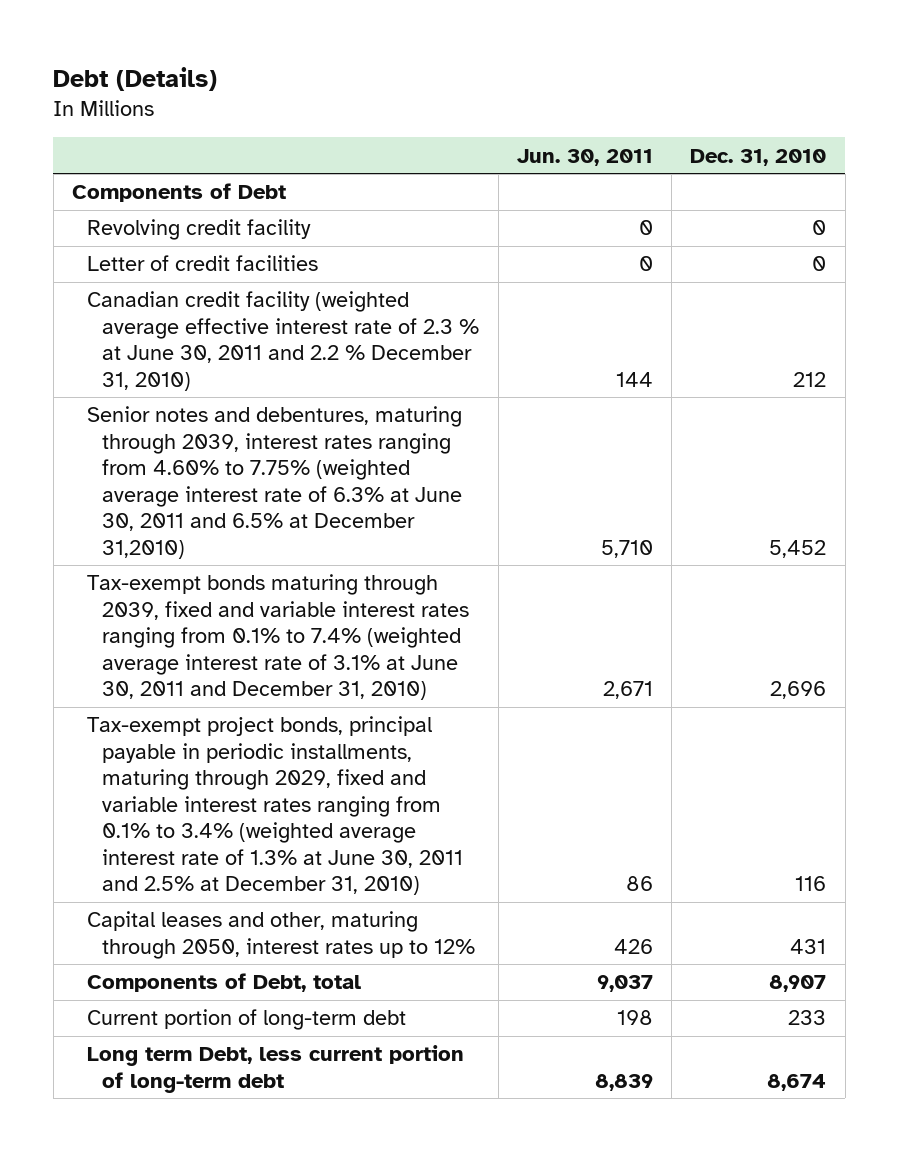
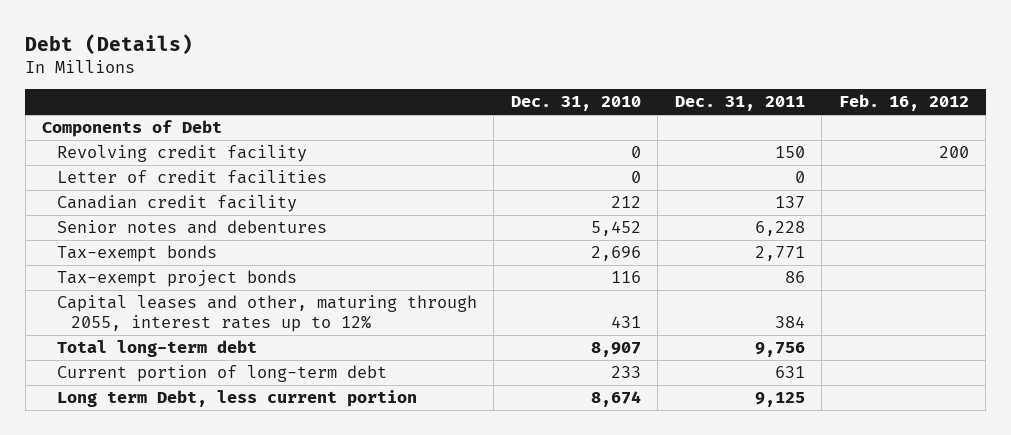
[516,148,653,166] Jun. 30, 2011 -> none
none -> [674,96,805,112] Dec. 31, 2011
none -> [838,94,969,112] Feb. 16, 2012
[87,291,480,391] Canadian credit facility (weighted average effective interest rate of 2.3 % at June 30, 2011 and 2.2 % December 31, 2010) -> [56,195,297,213] Canadian credit facility
[87,406,463,559] Senior notes and debentures, maturing through 2039, interest rates ranging from 4.60% to 7.75% (weighted average interest rate of 6.3% at June 30, 2011 and 6.5% at December 31,2010) -> [56,220,327,235] Senior notes and debentures
[87,574,470,701] Tax-exempt bonds maturing through 2039, fixed and variable interest rates ranging from 0.1% to 7.4% (weighted average interest rate of 3.1% at June 30, 2011 and December 31, 2010) -> [56,245,217,263] Tax-exempt bonds
[87,716,464,896] Tax-exempt project bonds, principal payable in periodic installments, maturing through 2029, fixed and variable interest rates ranging from 0.1% to 3.4% (weighted average interest rate of 1.3% at June 30, 2011 and 2.5% at December 31, 2010) -> [56,270,297,288] Tax-exempt project bonds
[87,911,476,959] Capital leases and other, maturing through 2050, interest rates up to 12% -> [56,295,477,333] Capital leases and other, maturing through 2055, interest rates up to 12%
[87,973,362,993] Components of Debt, total -> [56,340,257,358] Total long-term debt
[87,1045,465,1093] Long term Debt, less current portion of long-term debt -> [56,390,417,408] Long term Debt, less current portion

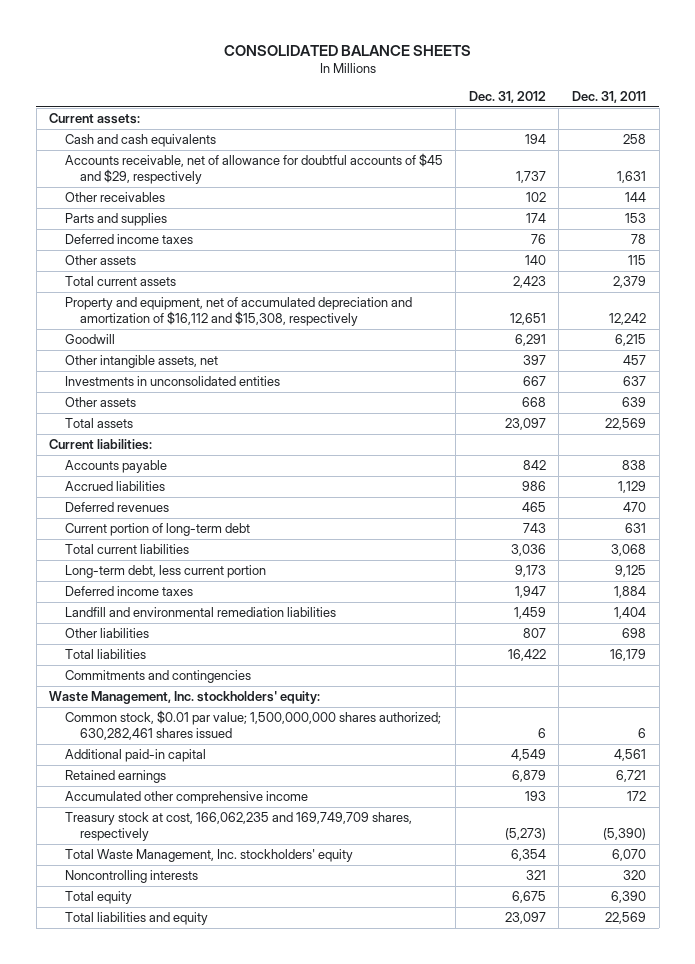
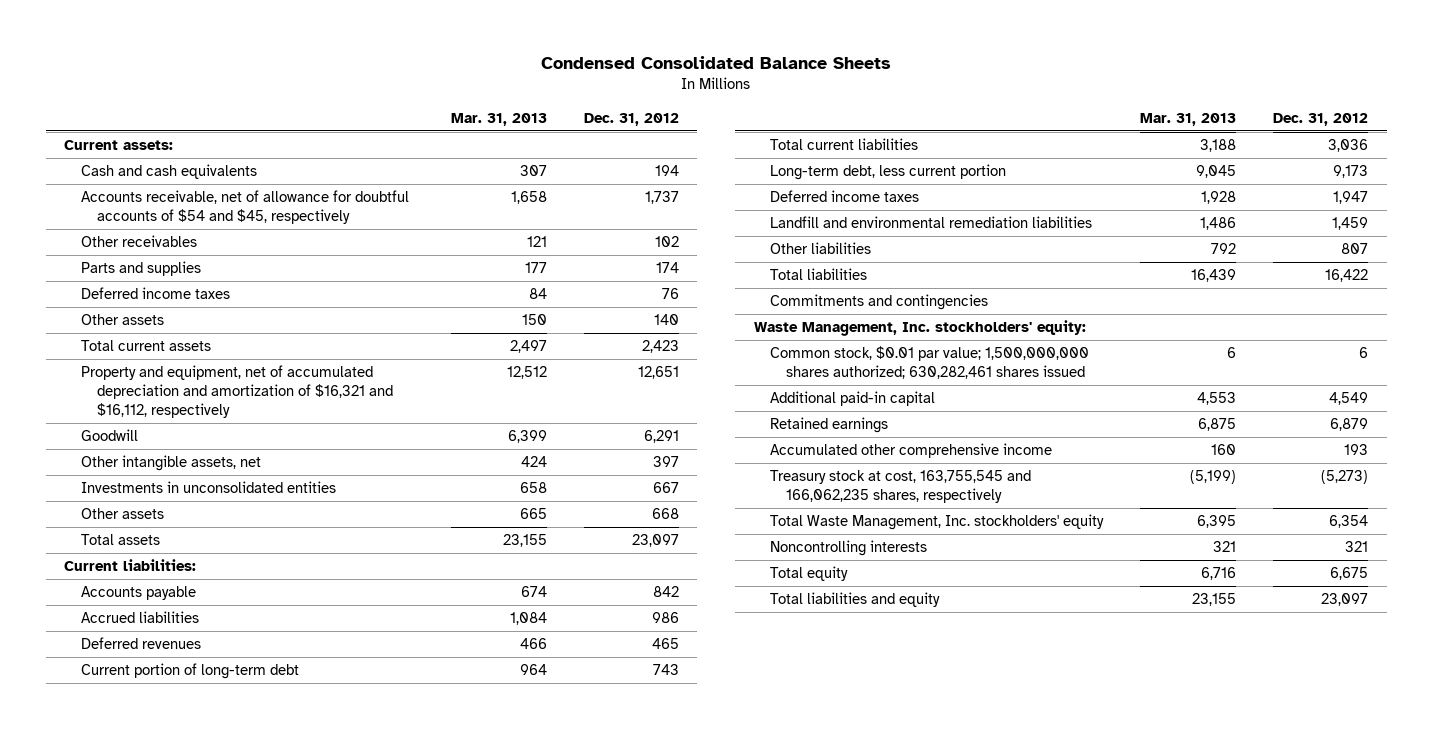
[223,45,471,57] CONSOLIDATED BALANCE SHEETS -> [541,55,892,69] Condensed Consolidated Balance Sheets
[572,91,647,104] Dec. 31, 2011 -> none
none -> [450,112,547,126] Mar. 31, 2013
[64,153,443,185] Accounts receivable, net of allowance for doubtful accounts of $45 and $29, respectively -> [80,190,409,225] Accounts receivable, net of allowance for doubtful accounts of $54 and $45, respectively
[64,297,412,327] Property and equipment, net of accumulated depreciation and amortization of $16,112 and $15,308, respectively -> [80,365,393,418] Property and equipment, net of accumulated depreciation and amortization of $16,321 and $16,112, respectively
[64,812,412,842] Treasury stock at cost, 166,062,235 and 169,749,709 shares, respectively -> [769,470,1031,504] Treasury stock at cost, 163,755,545 and 166,062,235 shares, respectively

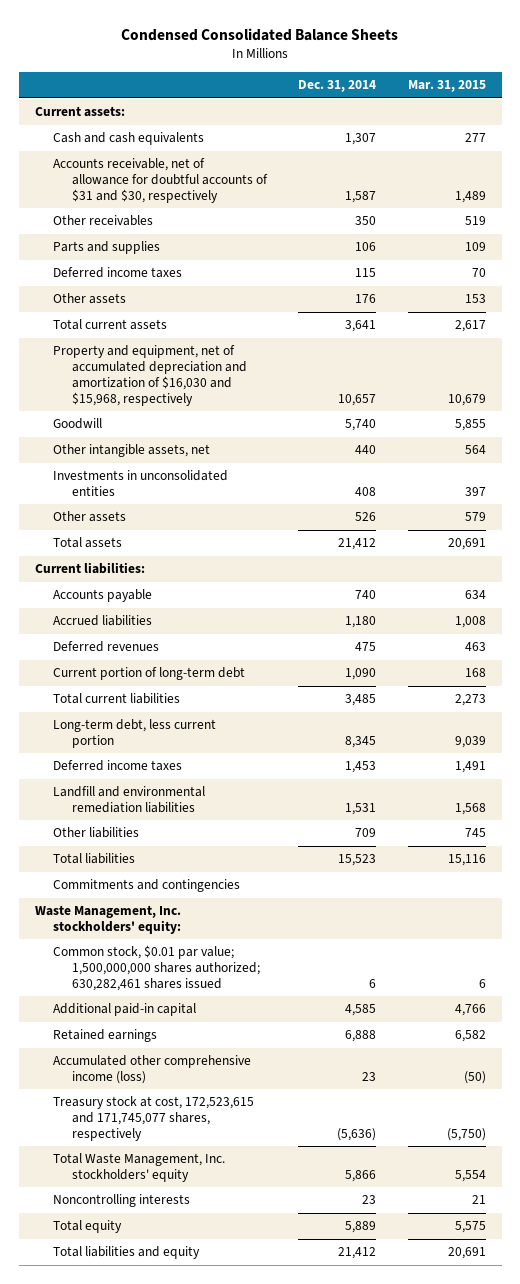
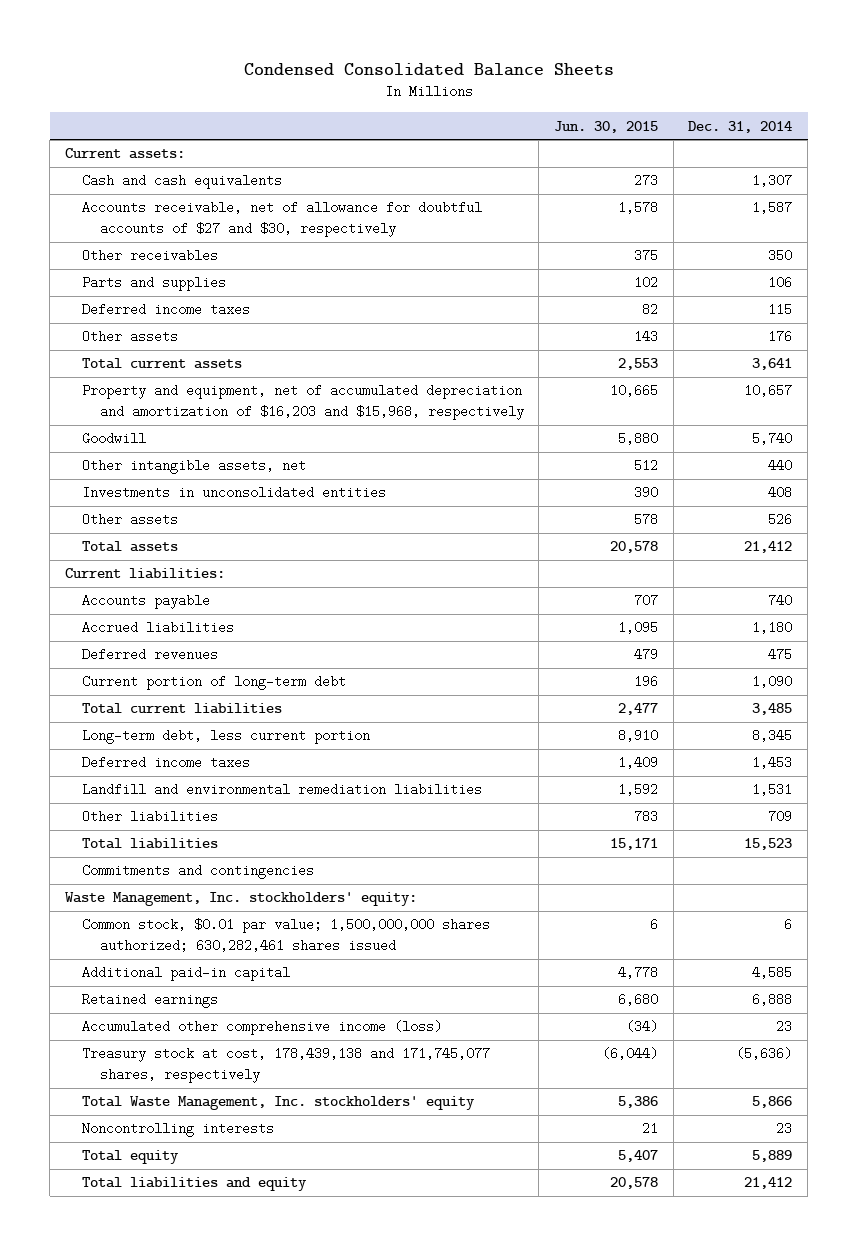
[407,80,486,93] Mar. 31, 2015 -> none
none -> [554,120,659,133] Jun. 30, 2015
[53,158,268,203] Accounts receivable, net of allowance for doubtful accounts of $31 and $30, respectively -> [82,201,483,238] Accounts receivable, net of allowance for doubtful accounts of $27 and $30, respectively
[53,345,247,406] Property and equipment, net of accumulated depreciation and amortization of $16,030 and $15,968, respectively -> [82,384,524,421] Property and equipment, net of accumulated depreciation and amortization of $16,203 and $15,968, respectively
[53,1096,255,1141] Treasury stock at cost, 172,523,615 and 171,745,077 shares, respectively -> [82,1047,491,1084] Treasury stock at cost, 178,439,138 and 171,745,077 shares, respectively

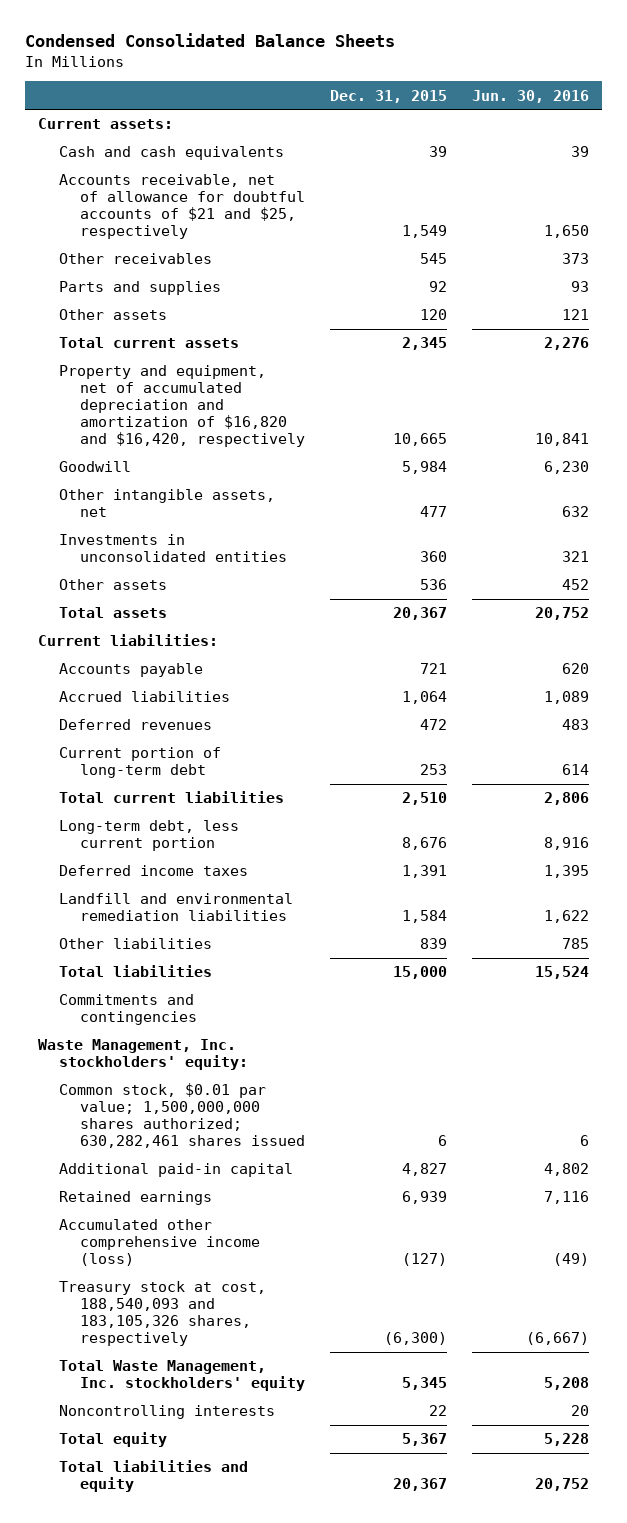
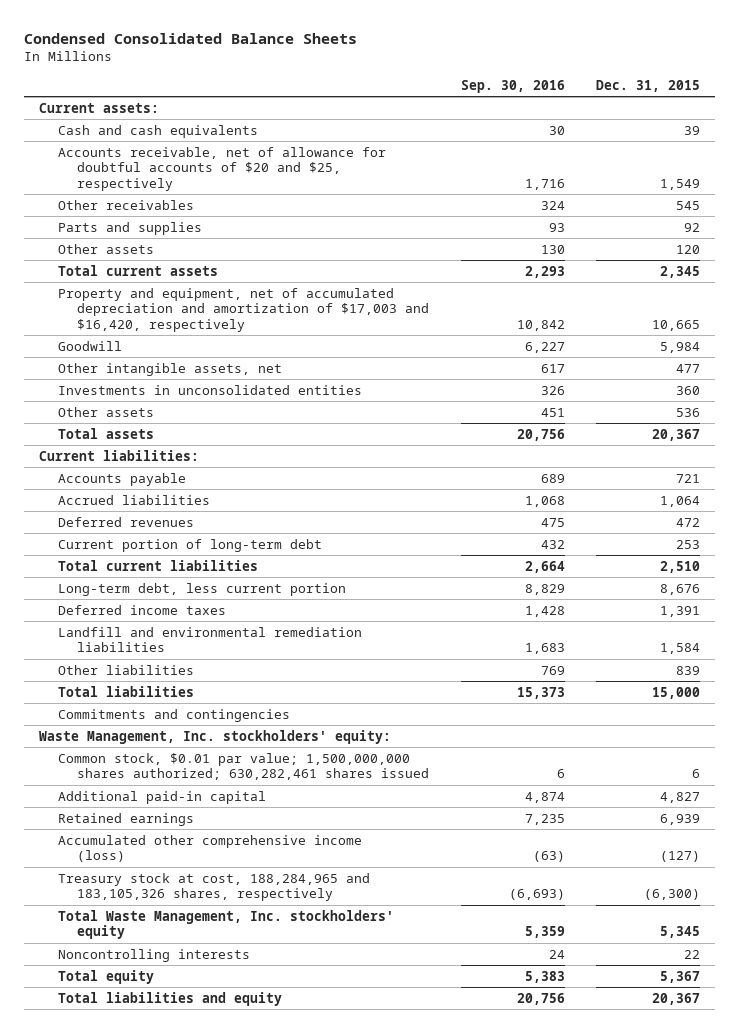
[472,89,590,103] Jun. 30, 2016 -> none
none -> [460,79,565,93] Sep. 30, 2016
[58,174,306,240] Accounts receivable, net of allowance for doubtful accounts of $21 and $25, respectively -> [58,146,387,192] Accounts receivable, net of allowance for doubtful accounts of $20 and $25, respectively
[58,365,306,448] Property and equipment, net of accumulated depreciation and amortization of $16,820 and $16,420, respectively -> [58,287,430,333] Property and equipment, net of accumulated depreciation and amortization of $17,003 and $16,420, respectively
[58,1281,266,1347] Treasury stock at cost, 188,540,093 and 183,105,326 shares, respectively -> [58,872,371,902] Treasury stock at cost, 188,284,965 and 183,105,326 shares, respectively

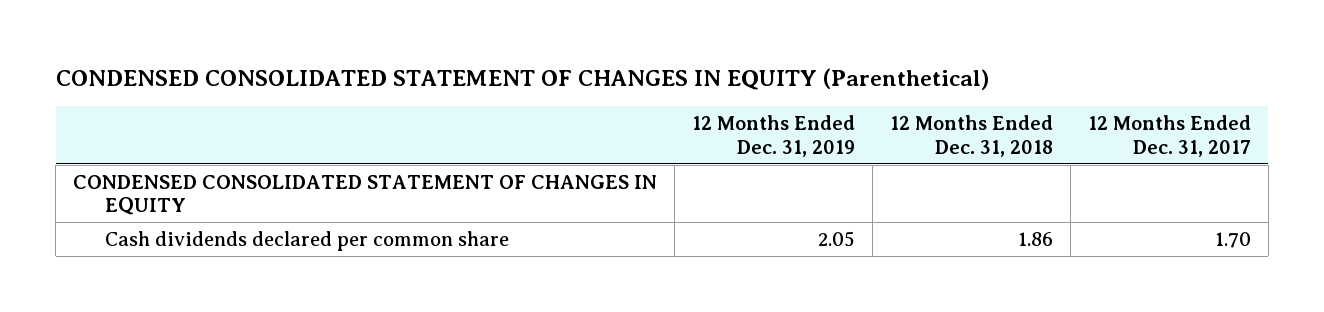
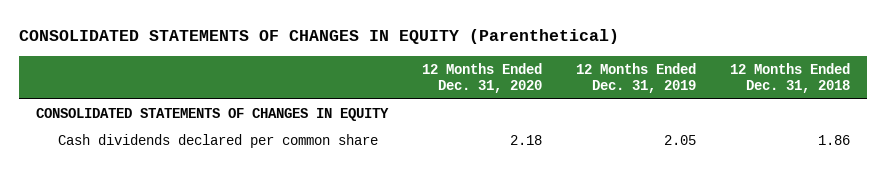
[55,68,989,91] CONDENSED CONSOLIDATED STATEMENT OF CHANGES IN EQUITY (Parenthetical) -> [19,29,620,45] CONSOLIDATED STATEMENTS OF CHANGES IN EQUITY (Parenthetical)
[1087,115,1251,157] 12 Months Ended Dec. 31, 2017 -> none
none -> [422,62,543,94] 12 Months Ended Dec. 31, 2020
[73,174,658,216] CONDENSED CONSOLIDATED STATEMENT OF CHANGES IN EQUITY -> [36,107,390,121] CONSOLIDATED STATEMENTS OF CHANGES IN EQUITY

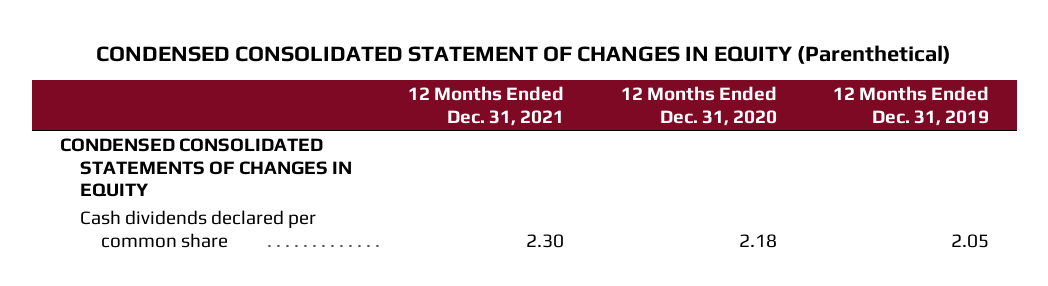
[19,29,620,45] CONSOLIDATED STATEMENTS OF CHANGES IN EQUITY (Parenthetical) -> [96,45,952,65] CONDENSED CONSOLIDATED STATEMENT OF CHANGES IN EQUITY (Parenthetical)
[730,62,851,94] 12 Months Ended Dec. 31, 2018 -> none
none -> [408,85,565,126] 12 Months Ended Dec. 31, 2021
[36,107,390,121] CONSOLIDATED STATEMENTS OF CHANGES IN EQUITY -> [59,137,353,198] CONDENSED CONSOLIDATED STATEMENTS OF CHANGES IN EQUITY

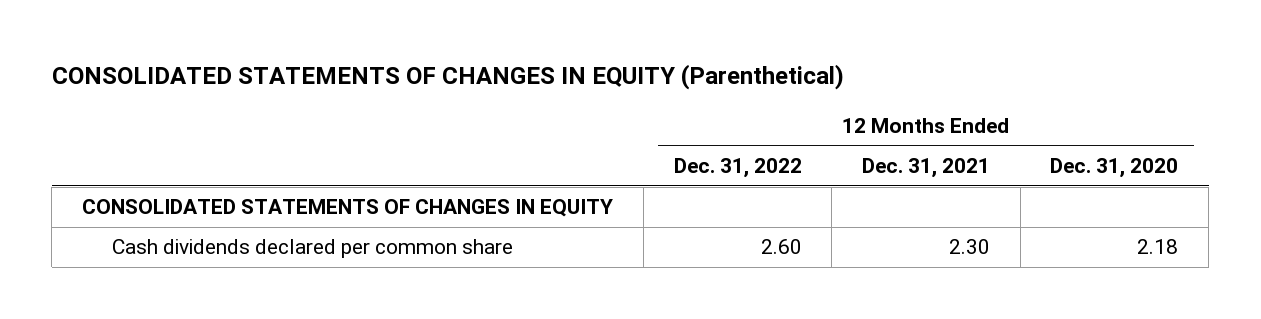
[96,45,952,65] CONDENSED CONSOLIDATED STATEMENT OF CHANGES IN EQUITY (Parenthetical) -> [51,64,844,91] CONSOLIDATED STATEMENTS OF CHANGES IN EQUITY (Parenthetical)
[832,85,989,126] 12 Months Ended Dec. 31, 2019 -> none
none -> [673,157,802,178] Dec. 31, 2022
[59,137,353,198] CONDENSED CONSOLIDATED STATEMENTS OF CHANGES IN EQUITY -> [82,199,614,218] CONSOLIDATED STATEMENTS OF CHANGES IN EQUITY

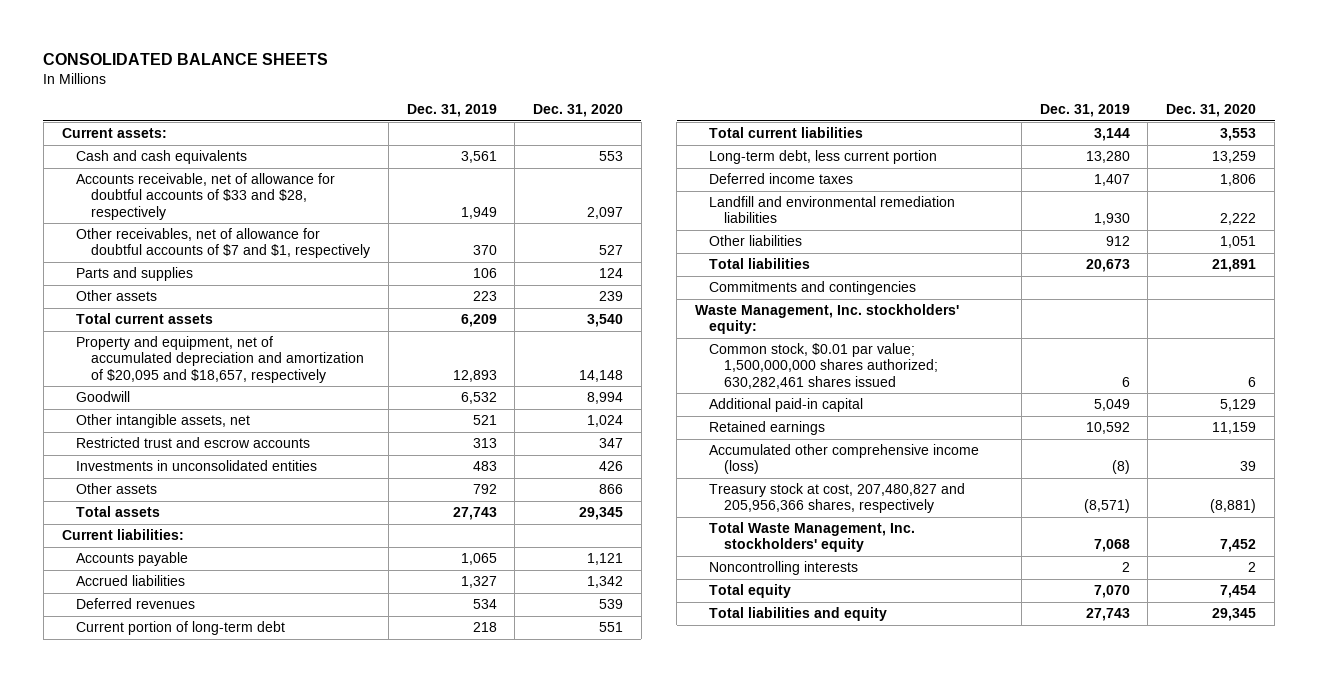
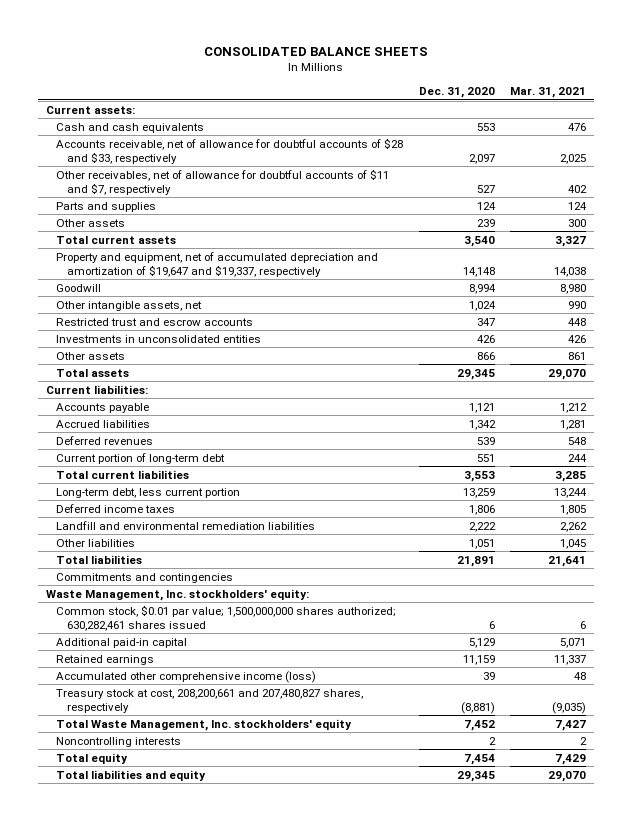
[406,104,497,118] Dec. 31, 2019 -> none
none -> [510,87,587,99] Mar. 31, 2021
[76,173,336,220] Accounts receivable, net of allowance for doubtful accounts of $33 and $28, respectively -> [56,137,404,164] Accounts receivable, net of allowance for doubtful accounts of $28 and $33, respectively
[76,228,370,259] Other receivables, net of allowance for doubtful accounts of $7 and $1, respectively -> [56,168,390,195] Other receivables, net of allowance for doubtful accounts of $11 and $7, respectively
[76,336,364,383] Property and equipment, net of accumulated depreciation and amortization of $20,095 and $18,657, respectively -> [56,251,379,277] Property and equipment, net of accumulated depreciation and amortization of $19,647 and $19,337, respectively
[709,483,966,514] Treasury stock at cost, 207,480,827 and 205,956,366 shares, respectively -> [56,688,364,713] Treasury stock at cost, 208,200,661 and 207,480,827 shares, respectively

